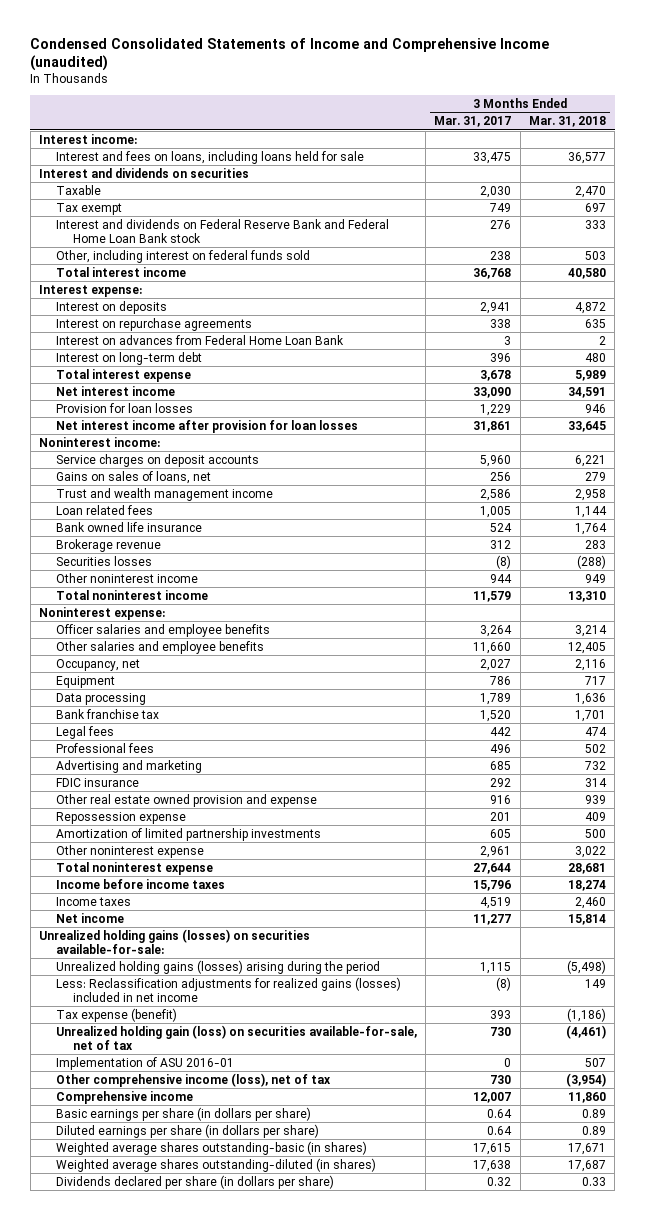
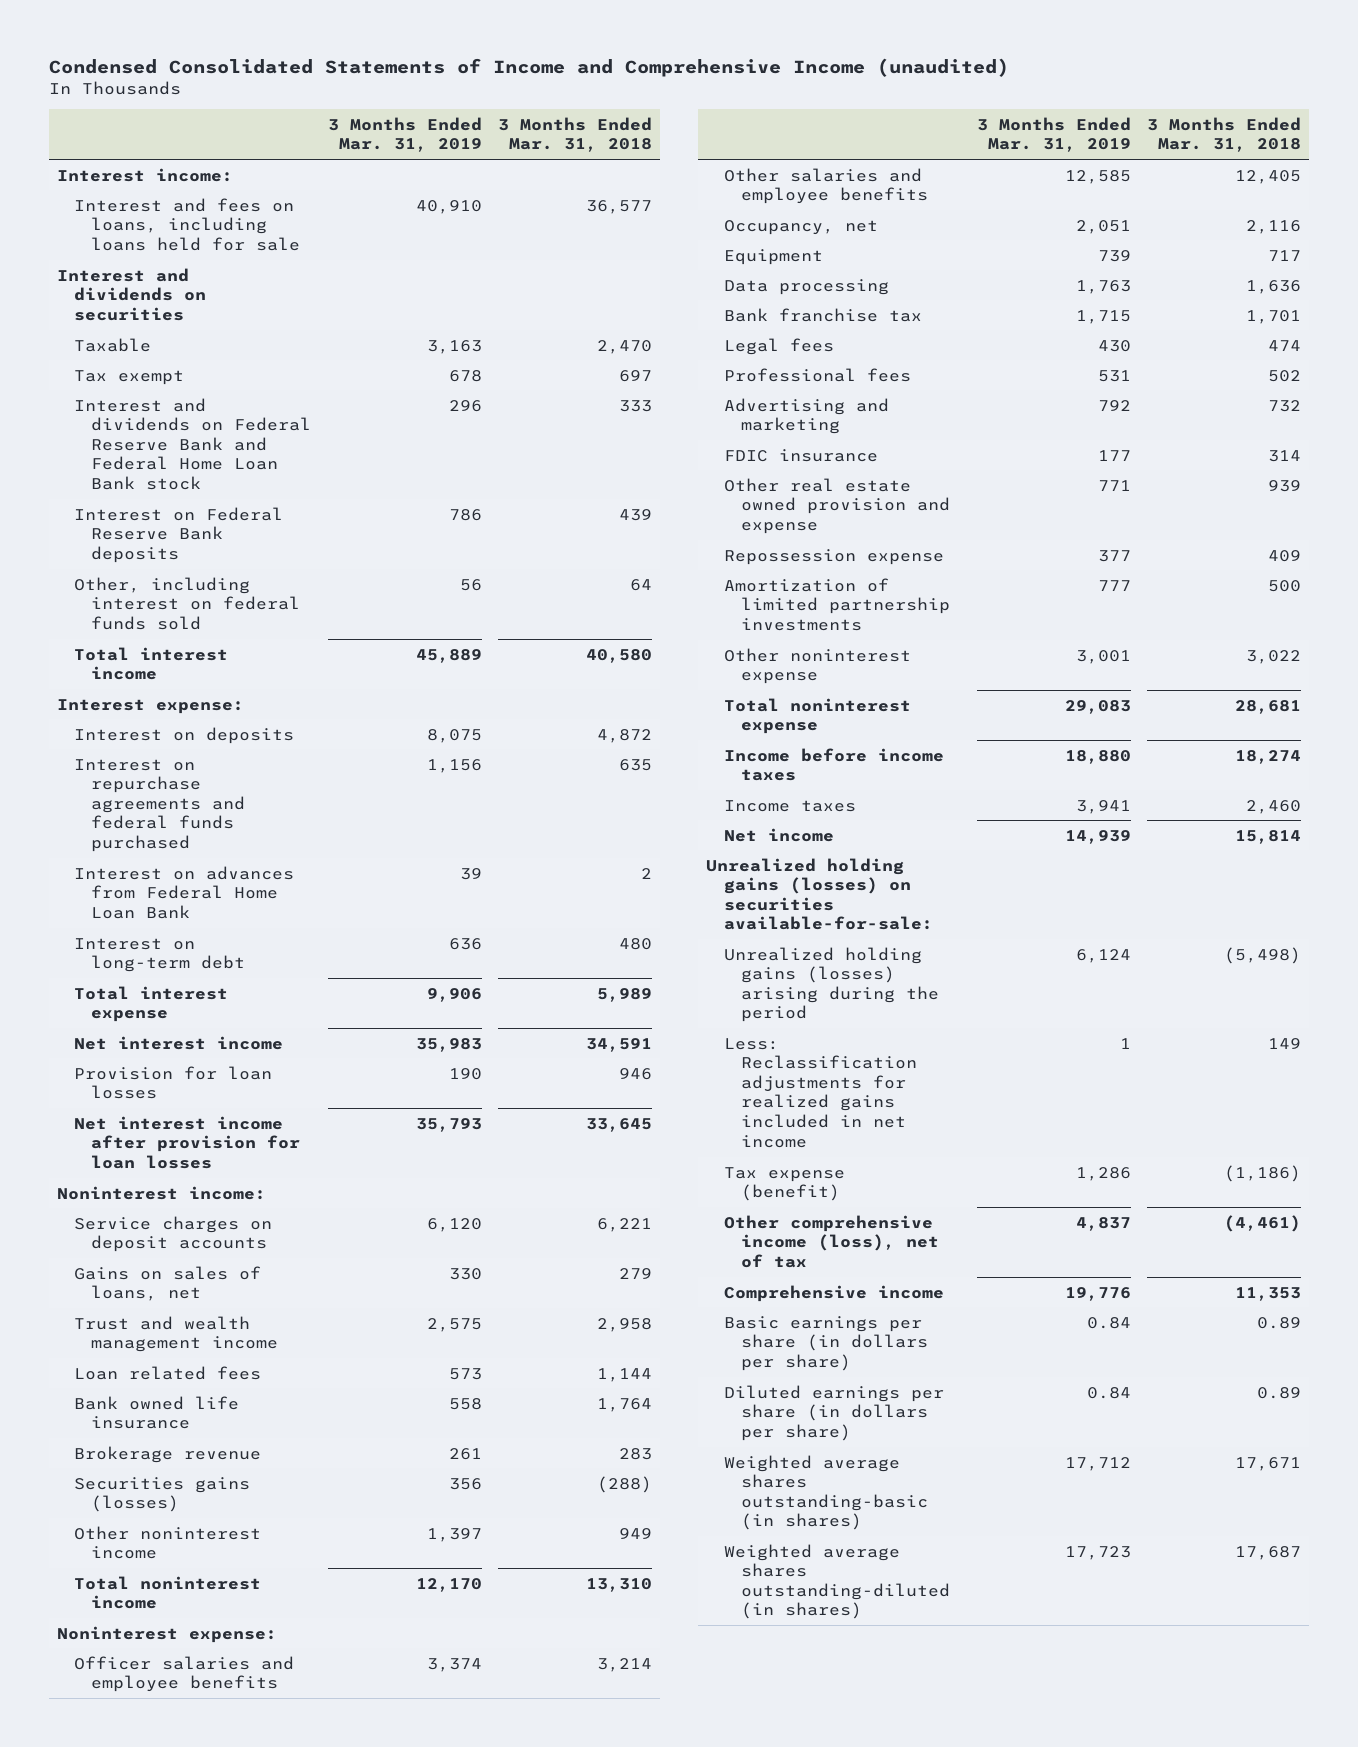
[434,116,512,128] Mar. 31, 2017 -> none
none -> [327,116,482,153] 3 Months Ended Mar. 31, 2019
none -> [74,506,284,563] Interest on Federal Reserve Bank deposits
[585,250,607,260] 503 -> [629,578,652,591] 64
[55,317,252,331] Interest on repurchase agreements -> [74,758,246,853] Interest on repurchase agreements and federal funds purchased
[55,555,152,566] Securities losses -> [74,1476,251,1513] Securities gains (losses)
[55,976,401,1002] Less: Reclassification adjustments for realized gains (losses) included in net income -> [723,1037,917,1148] Less: Reclassification adjustments for realized gains included in net income
[55,1024,417,1050] Unrealized holding gain (loss) on securities available-for-sale, net of tax -> none
[55,1056,234,1070] Implementation of ASU 2016-01 -> none
[566,1072,607,1087] (3,954) -> [1224,1214,1302,1232] (4,461)
[568,1091,607,1103] 11,860 -> [1235,1286,1302,1301] 11,353
[55,1174,334,1189] Dividends declared per share (in dollars per share) -> none

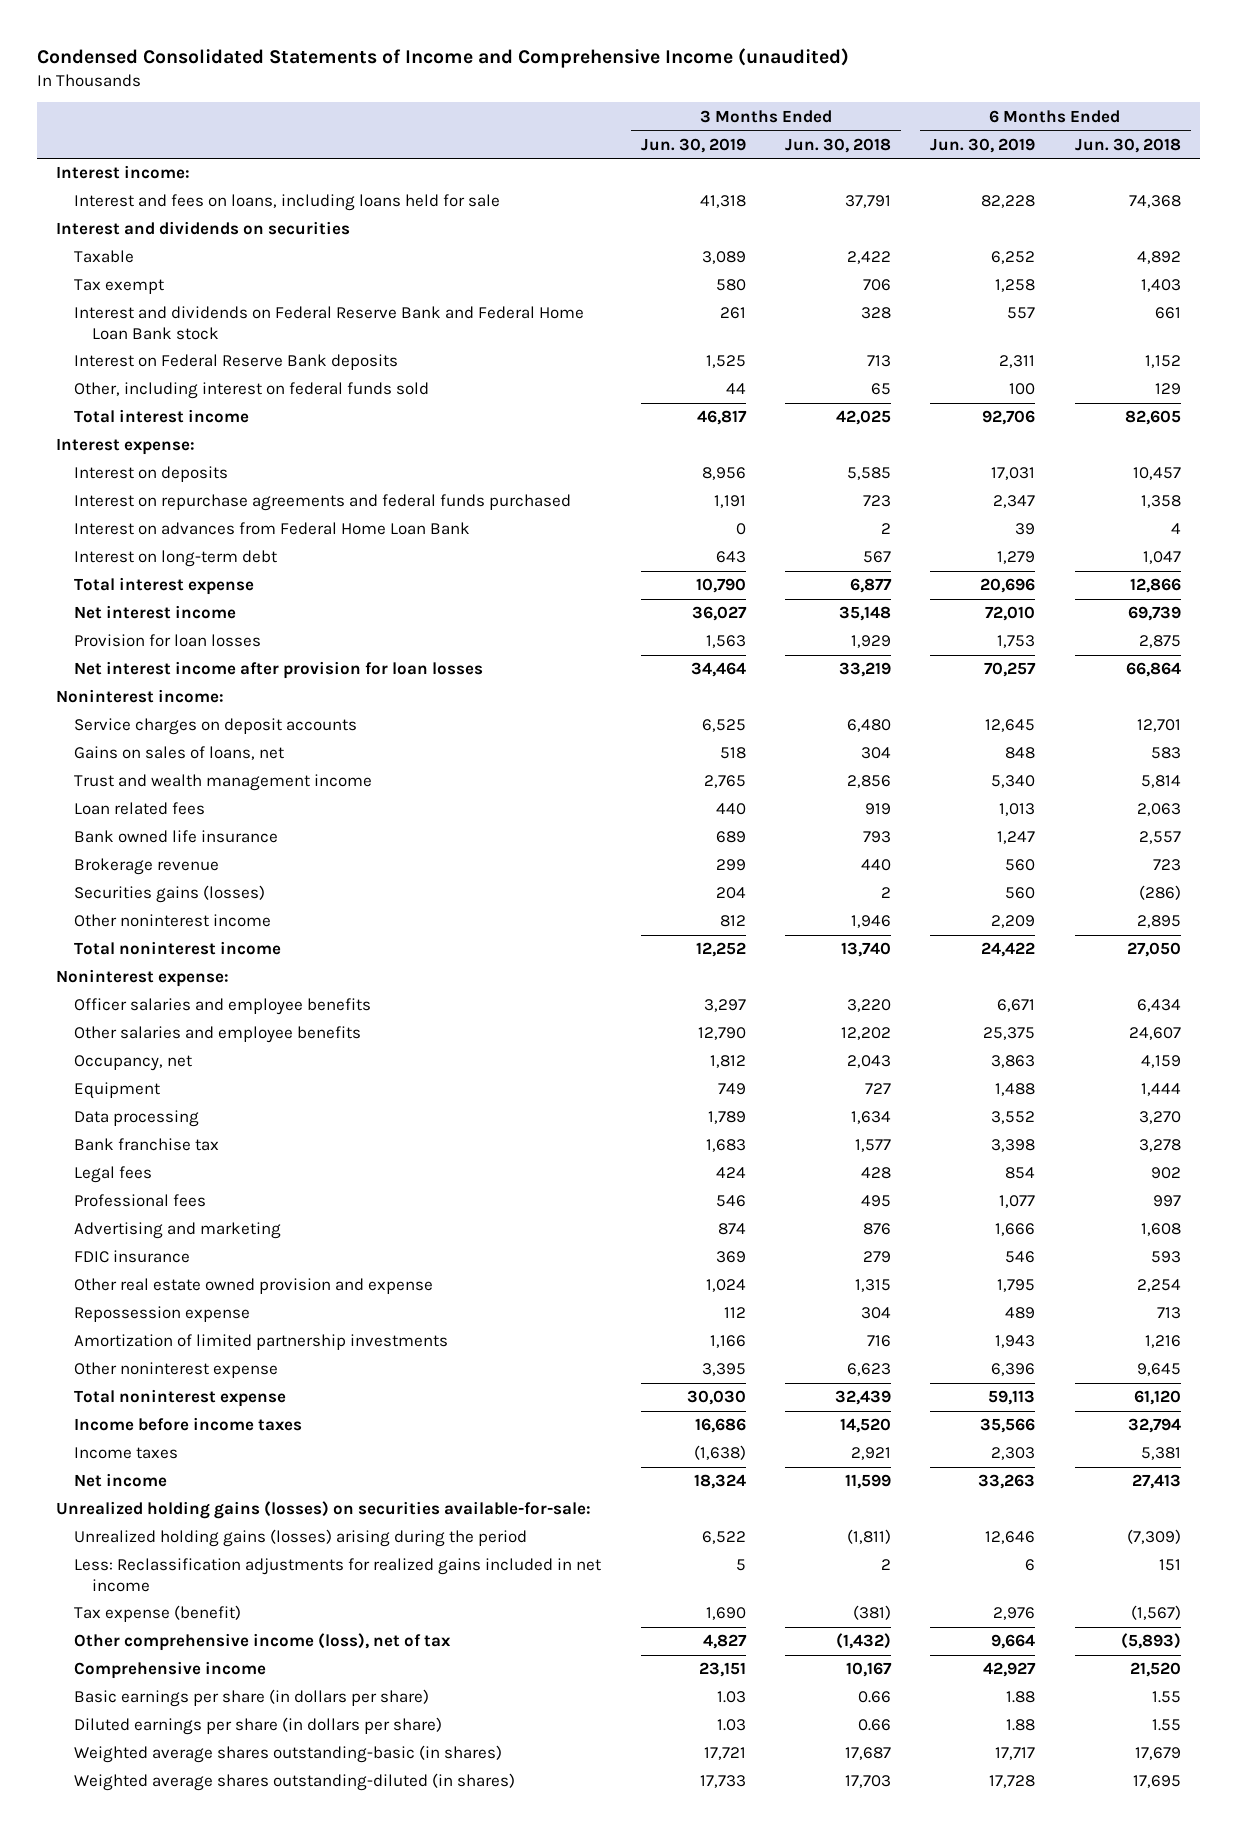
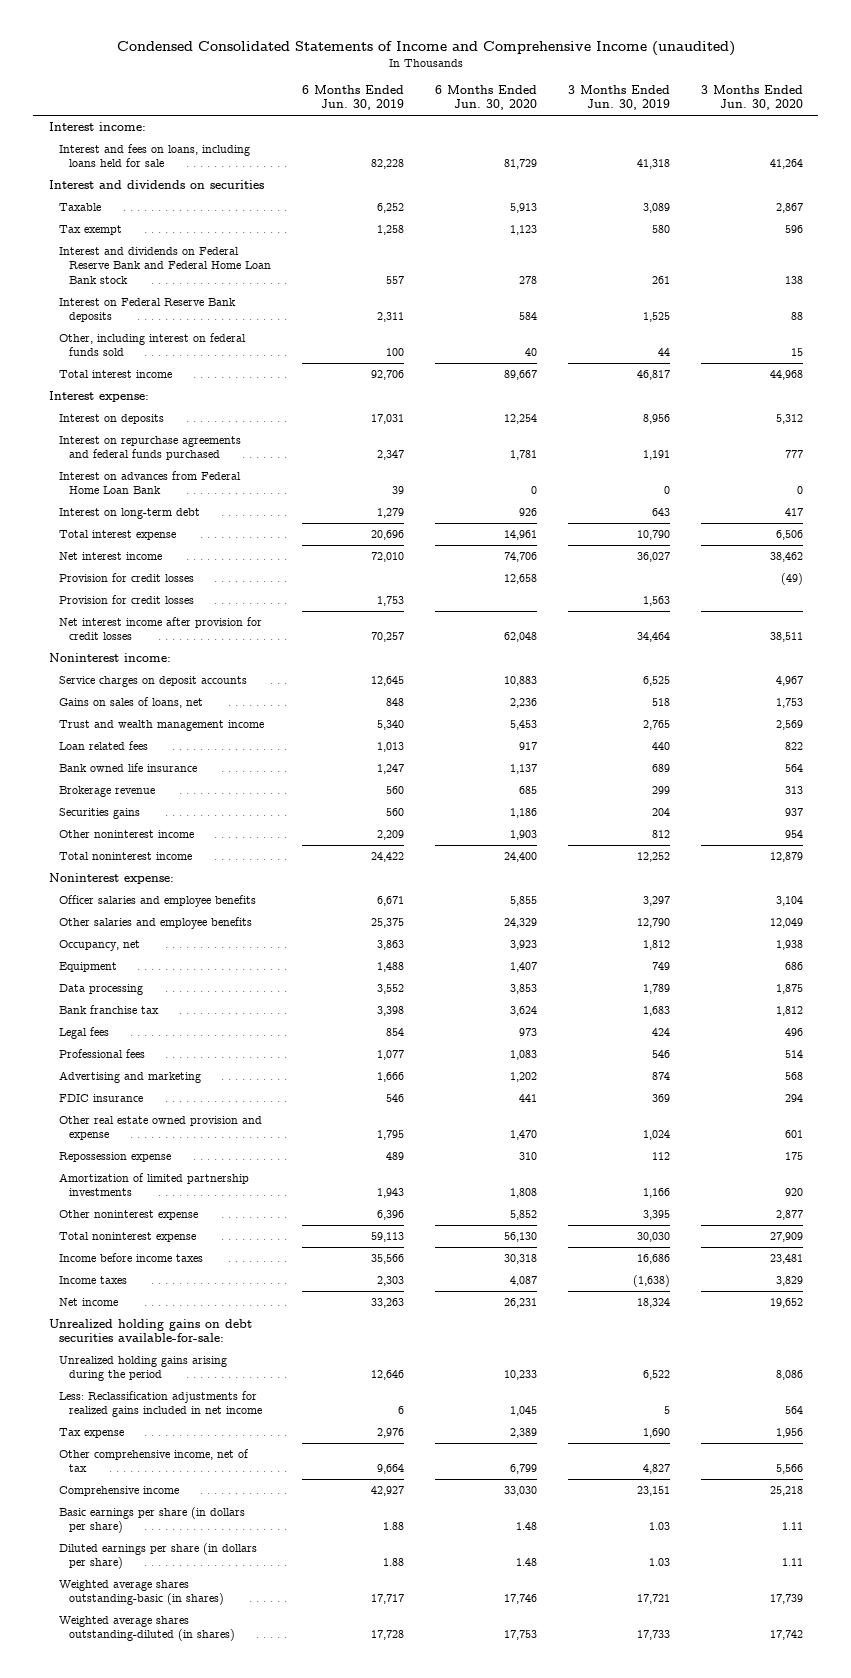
[784,137,891,153] Jun. 30, 2018 -> none
[1074,137,1181,153] Jun. 30, 2018 -> none
none -> [434,84,537,111] 6 Months Ended Jun. 30, 2020
none -> [700,84,803,111] 3 Months Ended Jun. 30, 2020
none -> [58,572,194,582] Provision for credit losses
[74,634,262,648] Provision for loan losses -> [58,594,194,604] Provision for credit losses
[74,661,484,680] Net interest income after provision for loan losses -> [58,616,262,641] Net interest income after provision for credit losses
[74,885,266,904] Securities gains (losses) -> [58,807,140,819] Securities gains
[56,1501,592,1520] Unrealized holding gains (losses) on securities available-for-sale: -> [48,1318,252,1343] Unrealized holding gains on debt securities available-for-sale:
[74,1529,528,1548] Unrealized holding gains (losses) arising during the period -> [58,1355,227,1382] Unrealized holding gains arising during the period
[74,1605,242,1623] Tax expense (benefit) -> [58,1427,124,1438] Tax expense
[74,1633,452,1652] Other comprehensive income (loss), net of tax -> [58,1448,249,1473] Other comprehensive income, net of tax

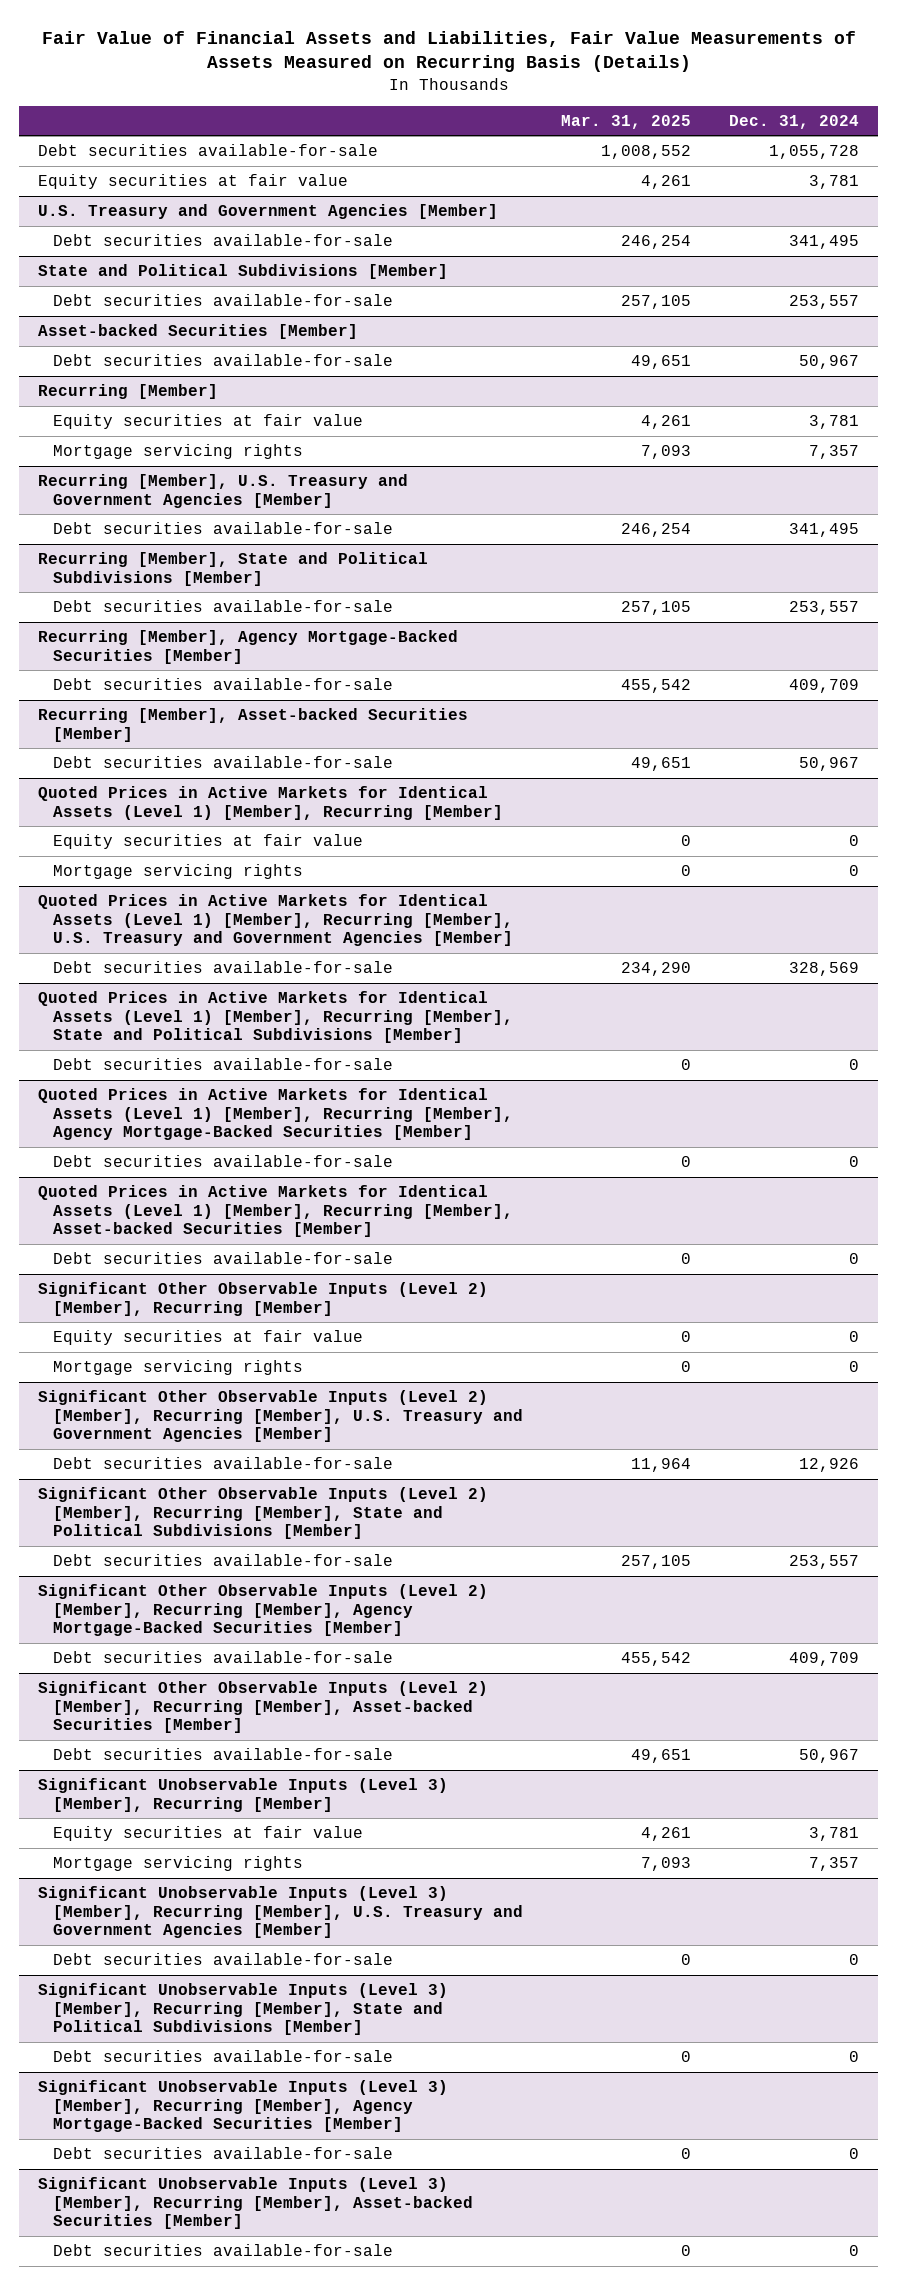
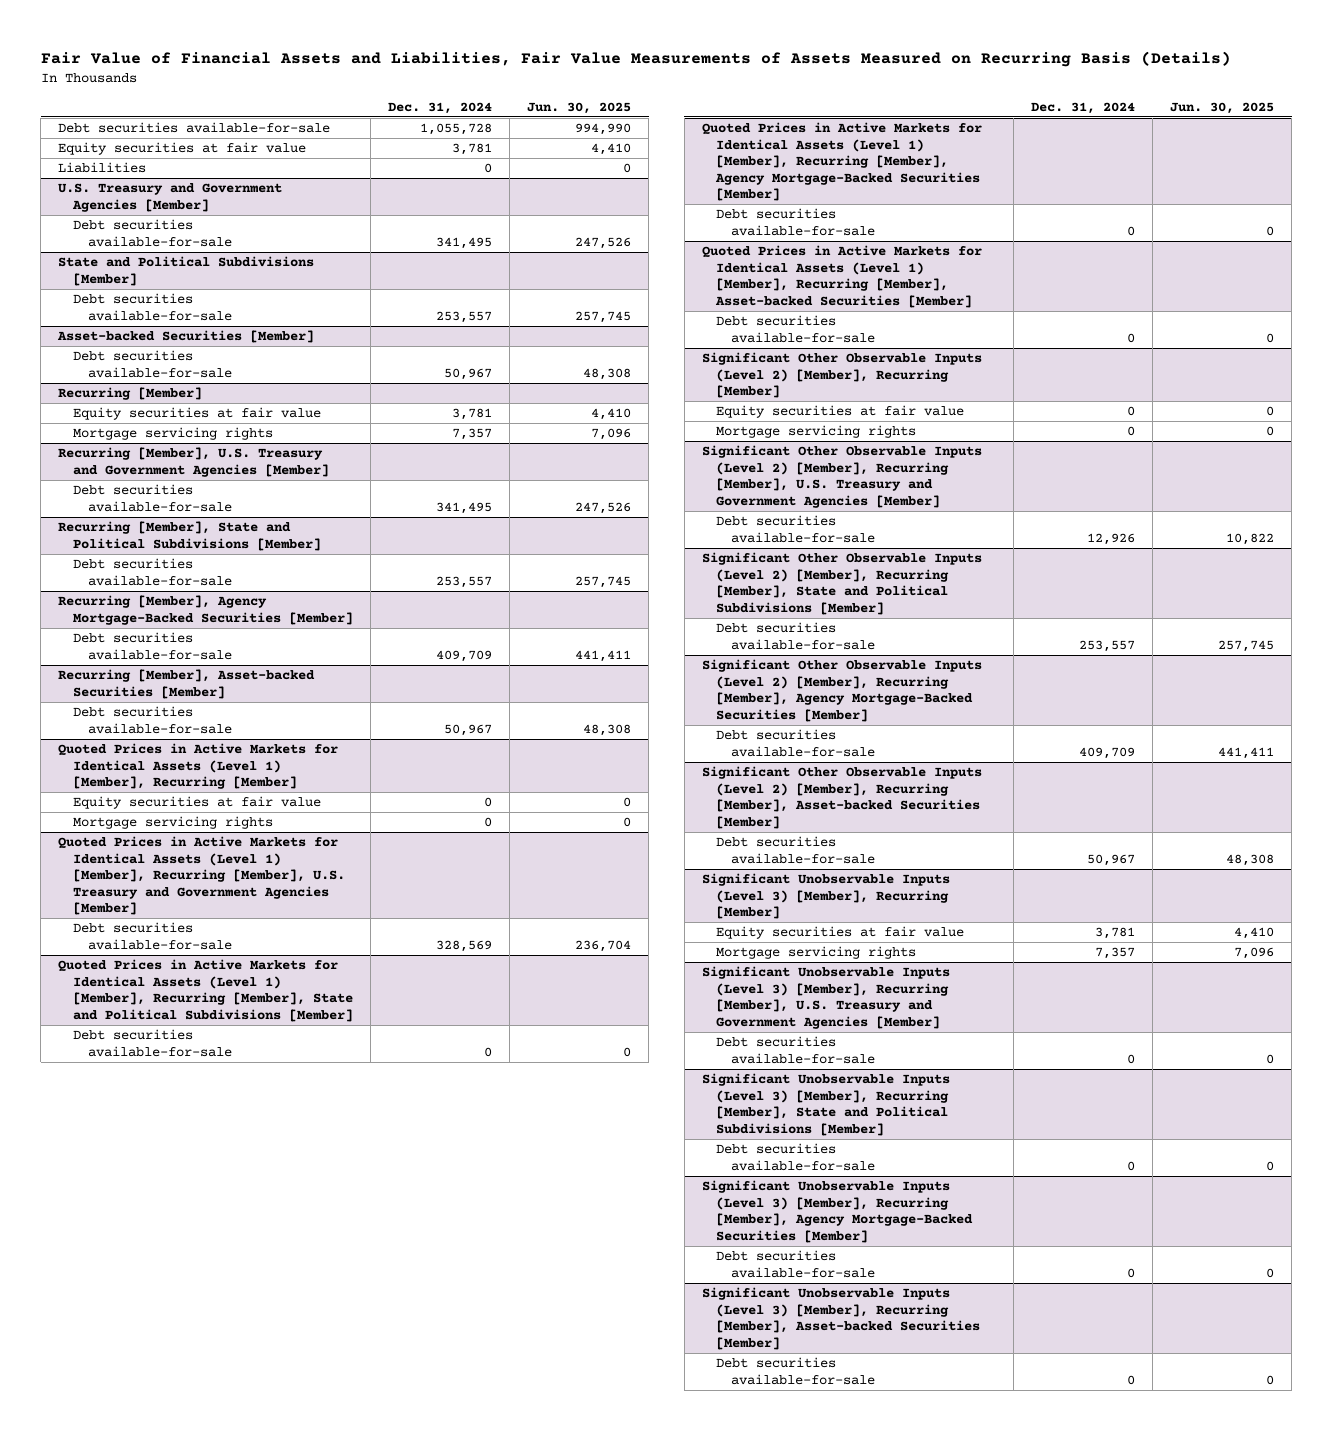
[561,114,692,129] Mar. 31, 2025 -> none
none -> [527,101,632,114] Jun. 30, 2025
none -> [58,162,147,174] Liabilities

